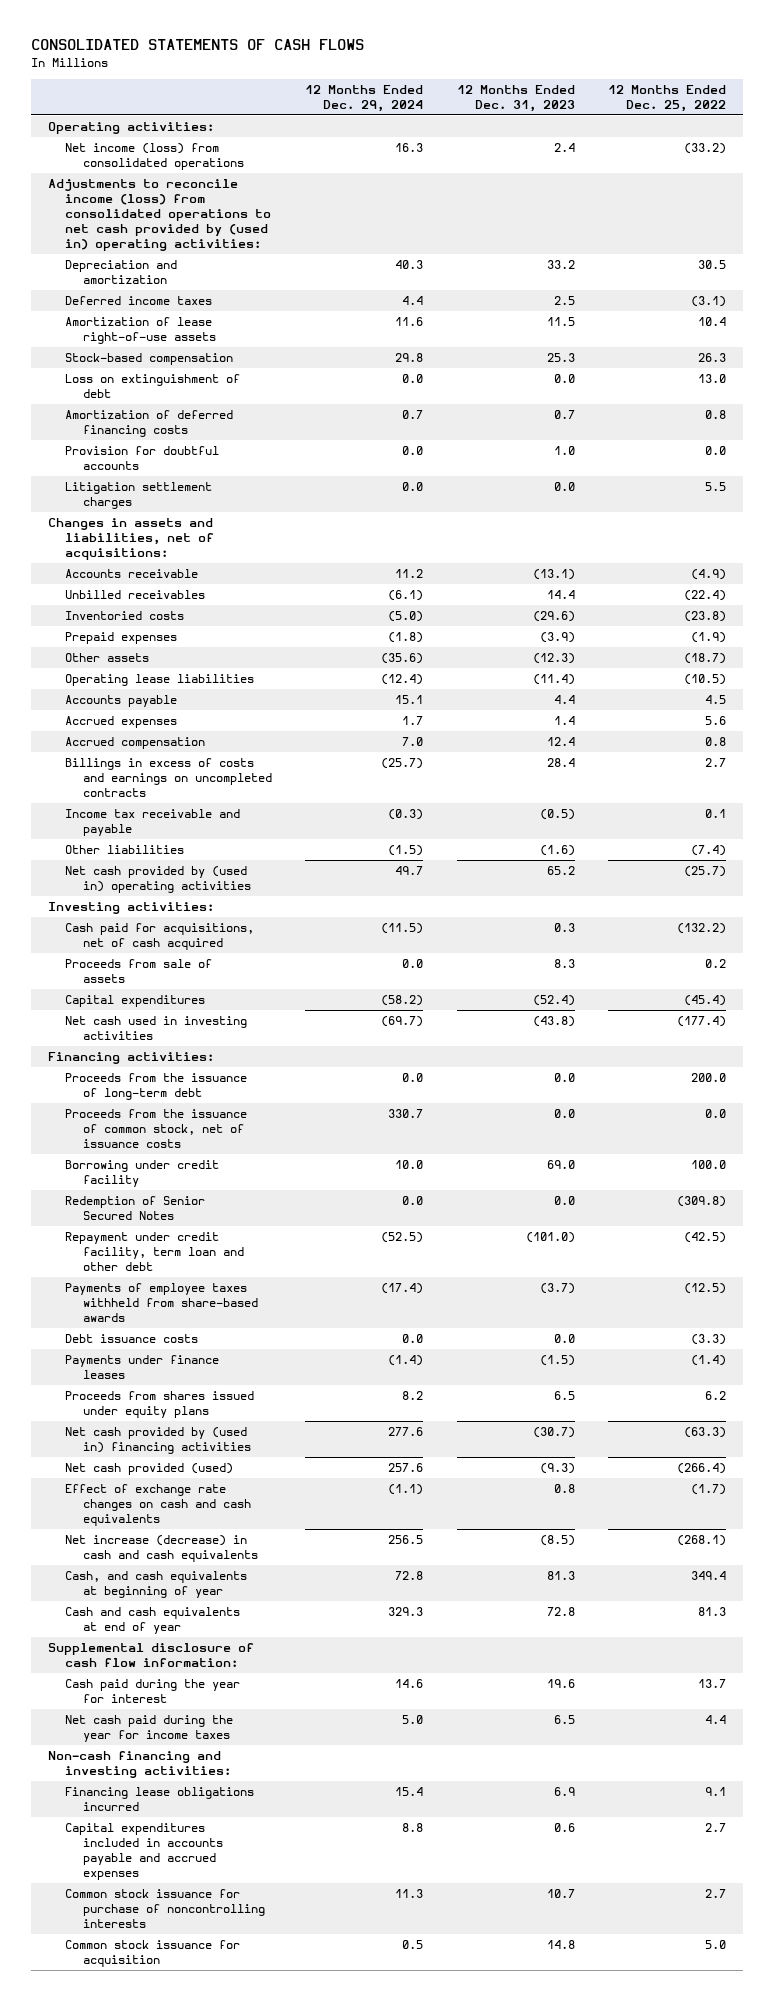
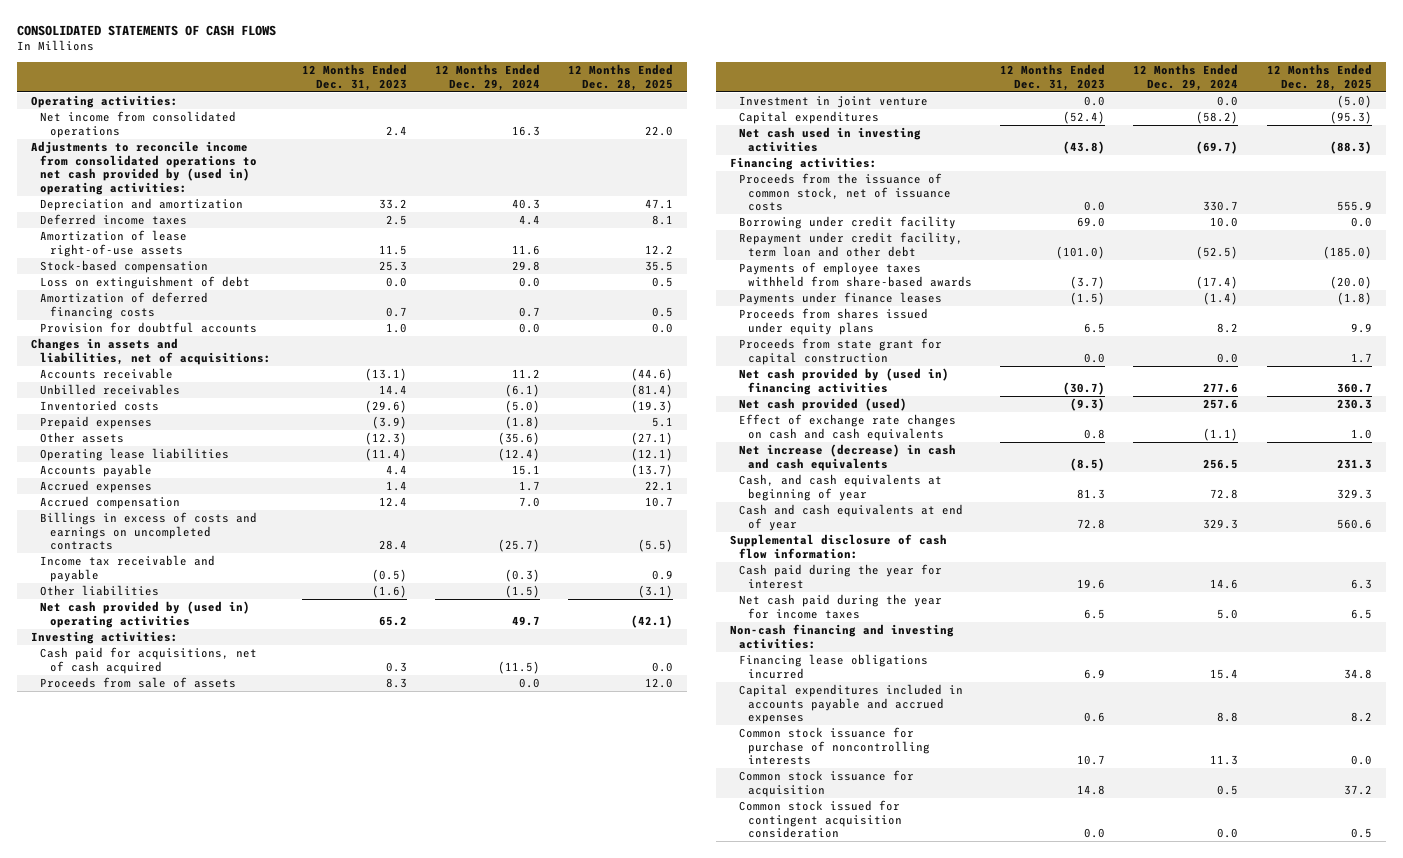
[608,85,727,113] 12 Months Ended Dec. 25, 2022 -> none
none -> [567,64,673,91] 12 Months Ended Dec. 28, 2025
[65,143,245,171] Net income (loss) from consolidated operations -> [40,111,237,138] Net income from consolidated operations
[47,179,272,251] Adjustments to reconcile income (loss) from consolidated operations to net cash provided by (used in) operating activities: -> [31,141,258,195] Adjustments to reconcile income from consolidated operations to net cash provided by (used in) operating activities:
[65,482,213,510] Litigation settlement charges -> none
none -> [739,96,929,109] Investment in joint venture
[65,1073,248,1101] Proceeds from the issuance of long-term debt -> none
[65,1196,206,1221] Redemption of Senior Secured Notes -> none
[65,1334,199,1344] Debt issuance costs -> none
none -> [739,338,943,365] Proceeds from state grant for capital construction
none -> [739,800,903,839] Common stock issued for contingent acquisition consideration

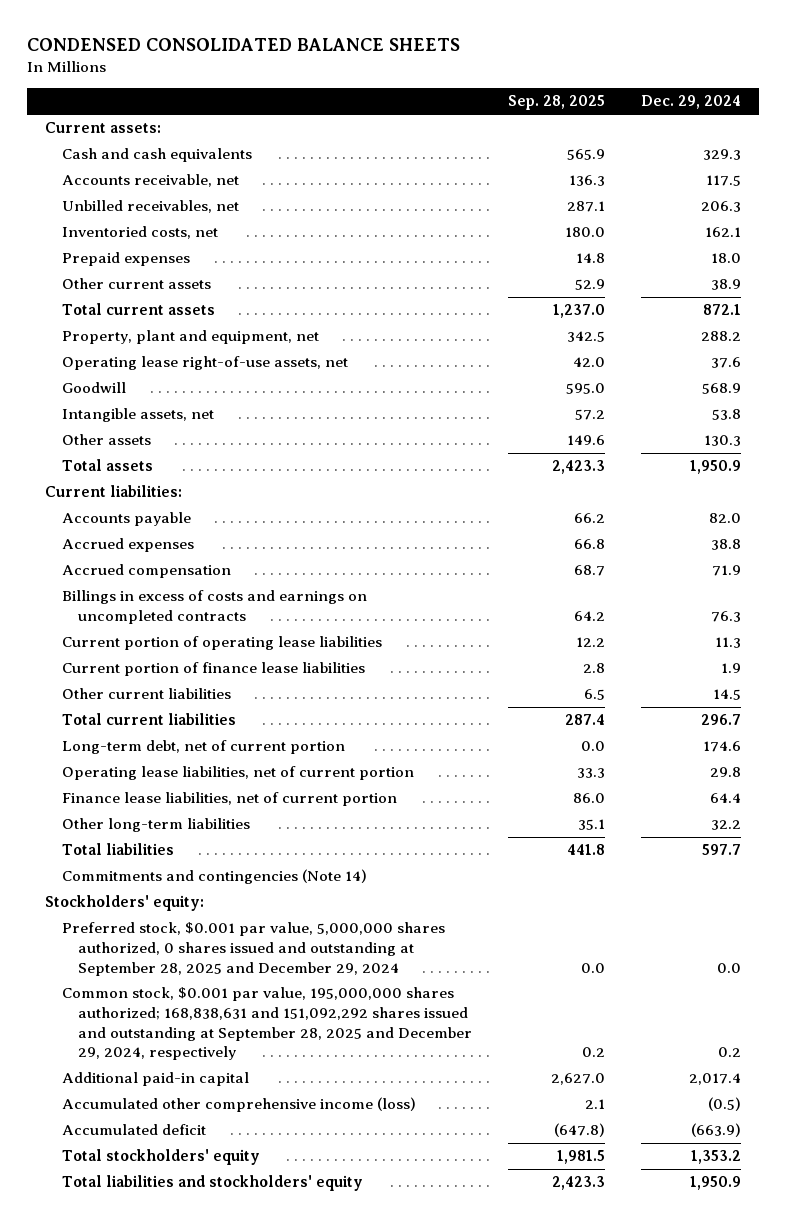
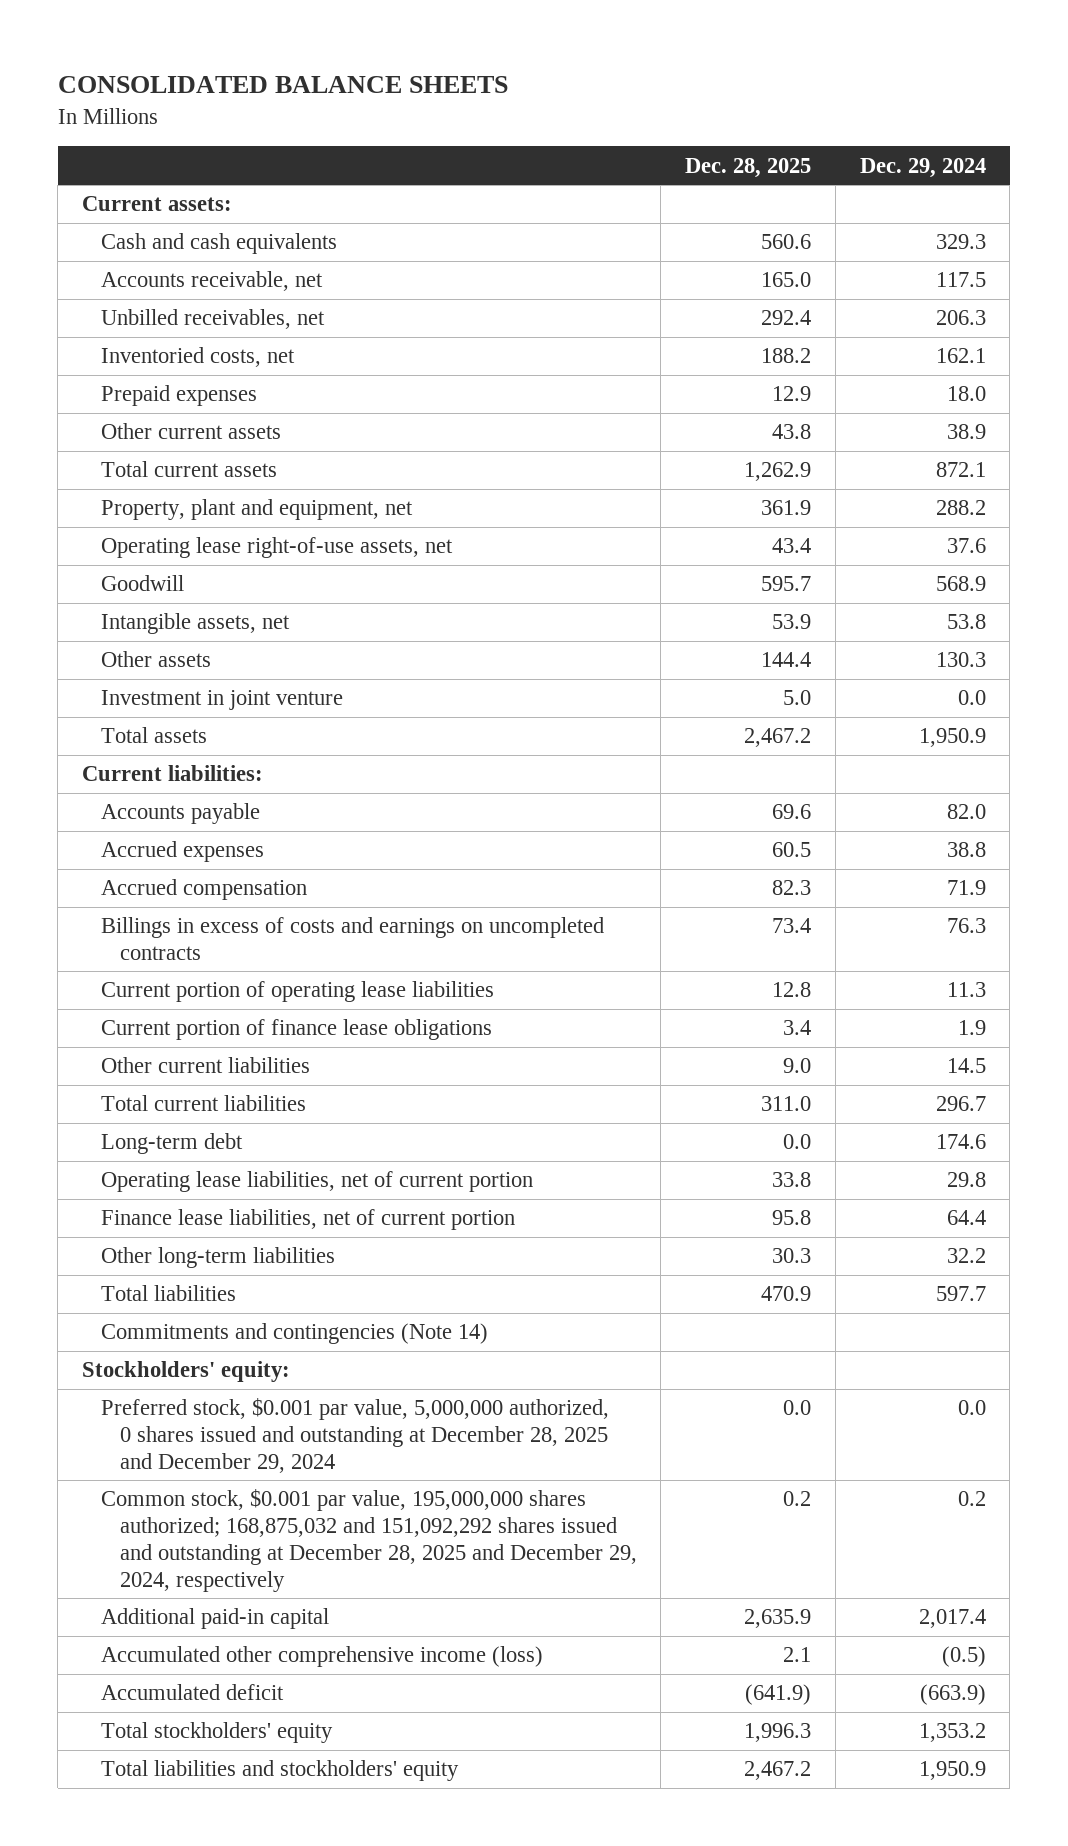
[27,38,461,52] CONDENSED CONSOLIDATED BALANCE SHEETS -> [57,76,508,94] CONSOLIDATED BALANCE SHEETS
[507,95,605,111] Sep. 28, 2025 -> none
none -> [685,157,812,178] Dec. 28, 2025
none -> [100,690,343,711] Investment in joint venture
[61,662,365,677] Current portion of finance lease liabilities -> [100,1019,492,1041] Current portion of finance lease obligations
[61,740,345,755] Long-term debt, net of current portion -> [100,1133,243,1155] Long-term debt
[61,922,445,976] Preferred stock, $0.001 par value, 5,000,000 shares authorized, 0 shares issued and outstanding at September 28, 2025 and December 29, 2024 -> [100,1398,609,1473] Preferred stock, $0.001 par value, 5,000,000 authorized, 0 shares issued and outstanding at December 28, 2025 and December 29, 2024
[61,987,472,1061] Common stock, $0.001 par value, 195,000,000 shares authorized; 168,838,631 and 151,092,292 shares issued and outstanding at September 28, 2025 and December 29, 2024, respectively -> [100,1489,637,1592] Common stock, $0.001 par value, 195,000,000 shares authorized; 168,875,032 and 151,092,292 shares issued and outstanding at December 28, 2025 and December 29, 2024, respectively

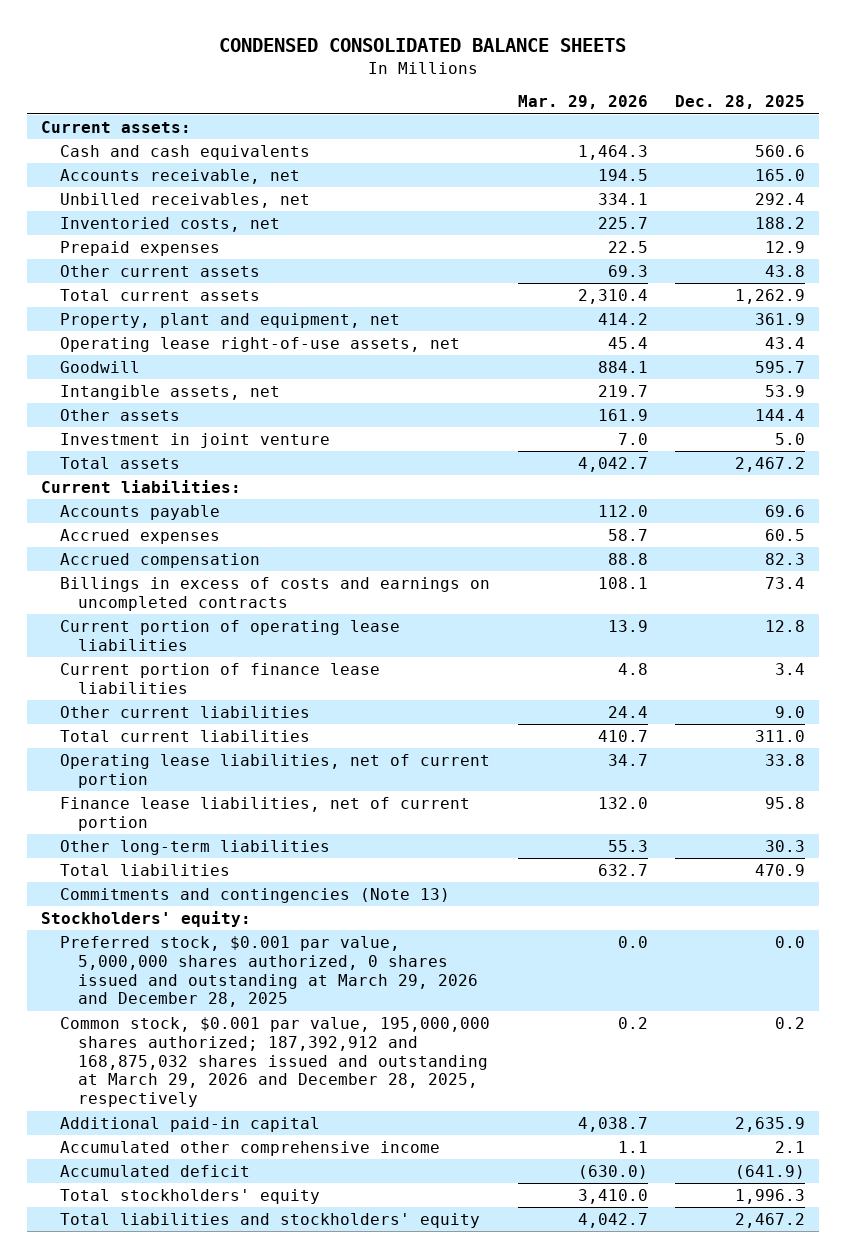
[57,76,508,94] CONSOLIDATED BALANCE SHEETS -> [219,38,627,53] CONDENSED CONSOLIDATED BALANCE SHEETS
[859,157,986,178] Dec. 29, 2024 -> none
none -> [517,95,648,110] Mar. 29, 2026
[100,1019,492,1041] Current portion of finance lease obligations -> [59,662,380,694] Current portion of finance lease liabilities
[100,1133,243,1155] Long-term debt -> none
[100,1323,488,1345] Commitments and contingencies (Note 14) -> [59,887,450,903] Commitments and contingencies (Note 13)
[100,1398,609,1473] Preferred stock, $0.001 par value, 5,000,000 authorized, 0 shares issued and outstanding at December 28, 2025 and December 29, 2024 -> [59,935,479,1008] Preferred stock, $0.001 par value, 5,000,000 shares authorized, 0 shares issued and outstanding at March 29, 2026 and December 28, 2025
[100,1489,637,1592] Common stock, $0.001 par value, 195,000,000 shares authorized; 168,875,032 and 151,092,292 shares issued and outstanding at December 28, 2025 and December 29, 2024, respectively -> [59,1016,490,1108] Common stock, $0.001 par value, 195,000,000 shares authorized; 187,392,912 and 168,875,032 shares issued and outstanding at March 29, 2026 and December 28, 2025, respectively
[100,1646,543,1668] Accumulated other comprehensive income (loss) -> [59,1140,440,1156] Accumulated other comprehensive income

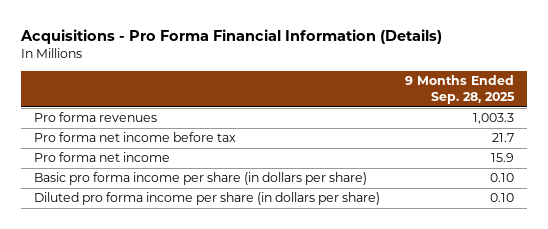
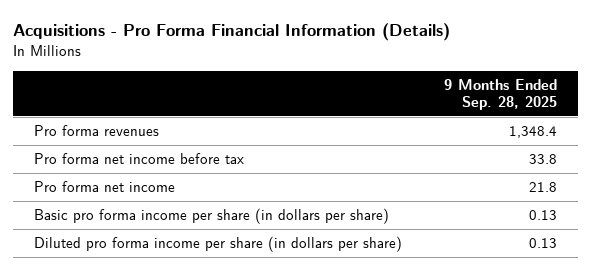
[473,113,515,125] 1,003.3 -> [508,126,557,139] 1,348.4
[492,133,515,143] 21.7 -> [528,154,557,165] 33.8
[491,153,515,163] 15.9 -> [528,182,557,193] 21.8
[490,173,515,183] 0.10 -> [528,210,557,221] 0.13
[490,193,515,203] 0.10 -> [528,238,557,249] 0.13

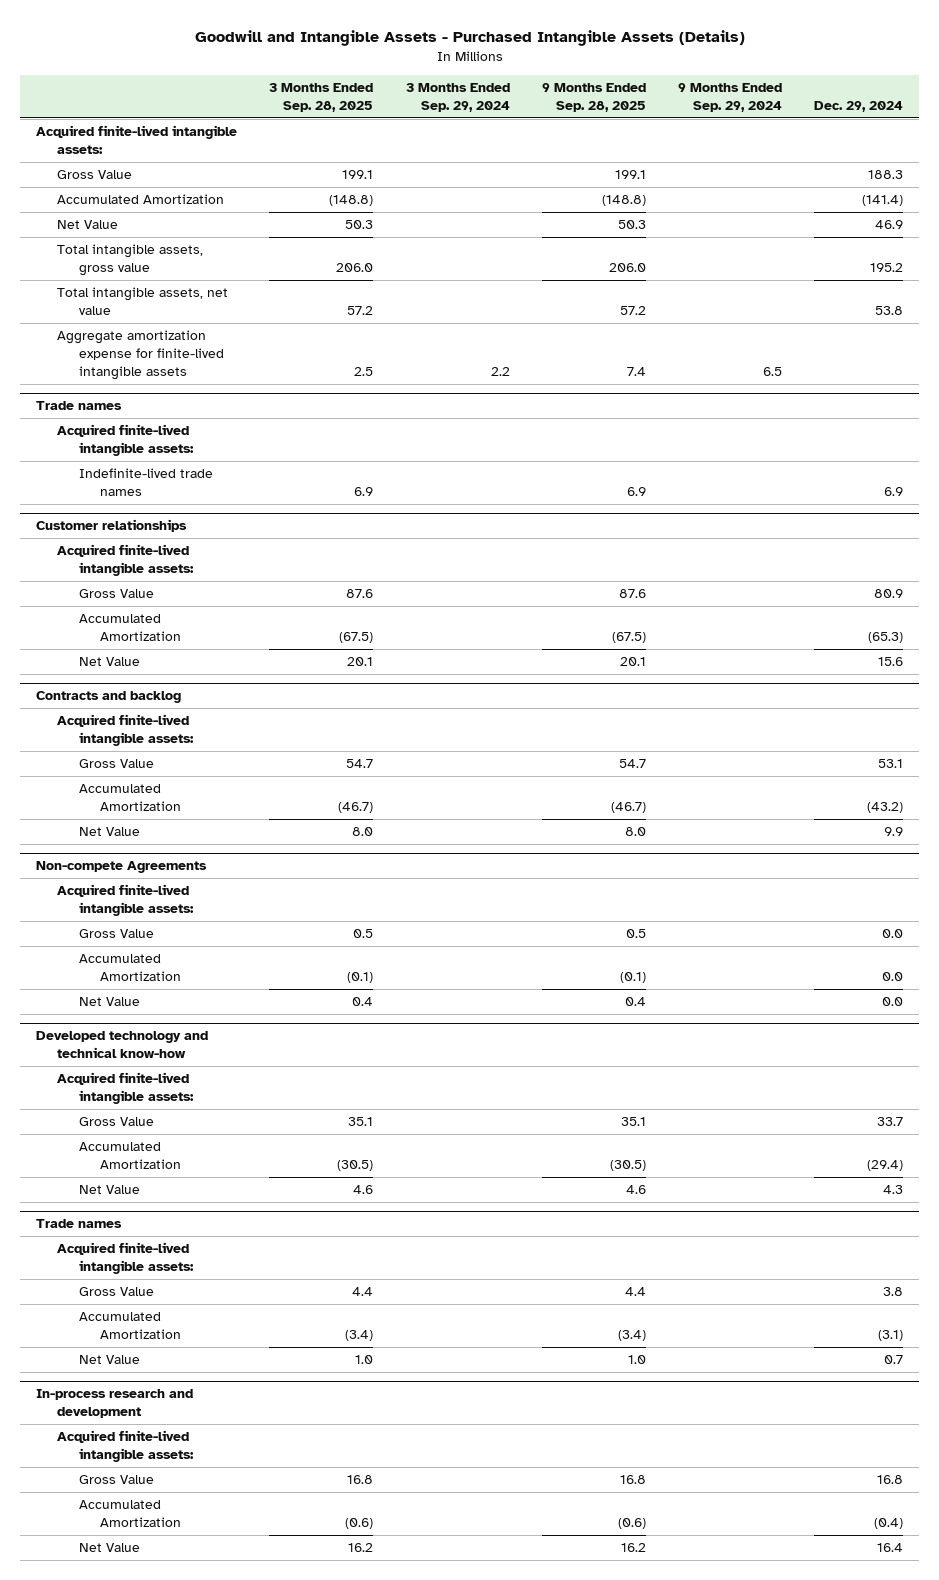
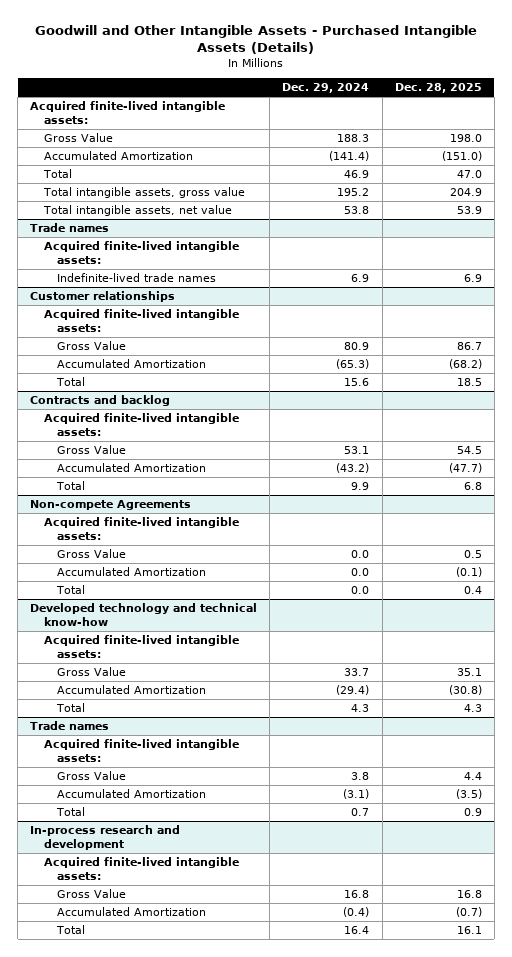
[194,29,745,46] Goodwill and Intangible Assets - Purchased Intangible Assets (Details) -> [34,25,477,55] Goodwill and Other Intangible Assets - Purchased Intangible Assets (Details)
[269,83,374,113] 3 Months Ended Sep. 28, 2025 -> none
[405,83,510,113] 3 Months Ended Sep. 29, 2024 -> none
[541,83,646,113] 9 Months Ended Sep. 28, 2025 -> none
[678,83,783,113] 9 Months Ended Sep. 29, 2024 -> none
none -> [394,83,482,94] Dec. 28, 2025
[57,220,119,230] Net Value -> [42,168,72,178] Total
[57,330,224,381] Aggregate amortization expense for finite-lived intangible assets -> none
[78,657,140,667] Net Value -> [55,376,85,386] Total
[78,827,140,837] Net Value -> [55,480,85,490] Total
[78,997,140,1007] Net Value -> [55,584,85,594] Total
[78,1185,140,1195] Net Value -> [55,702,85,712] Total
[78,1355,140,1365] Net Value -> [55,806,85,816] Total
[78,1543,140,1553] Net Value -> [55,924,85,934] Total

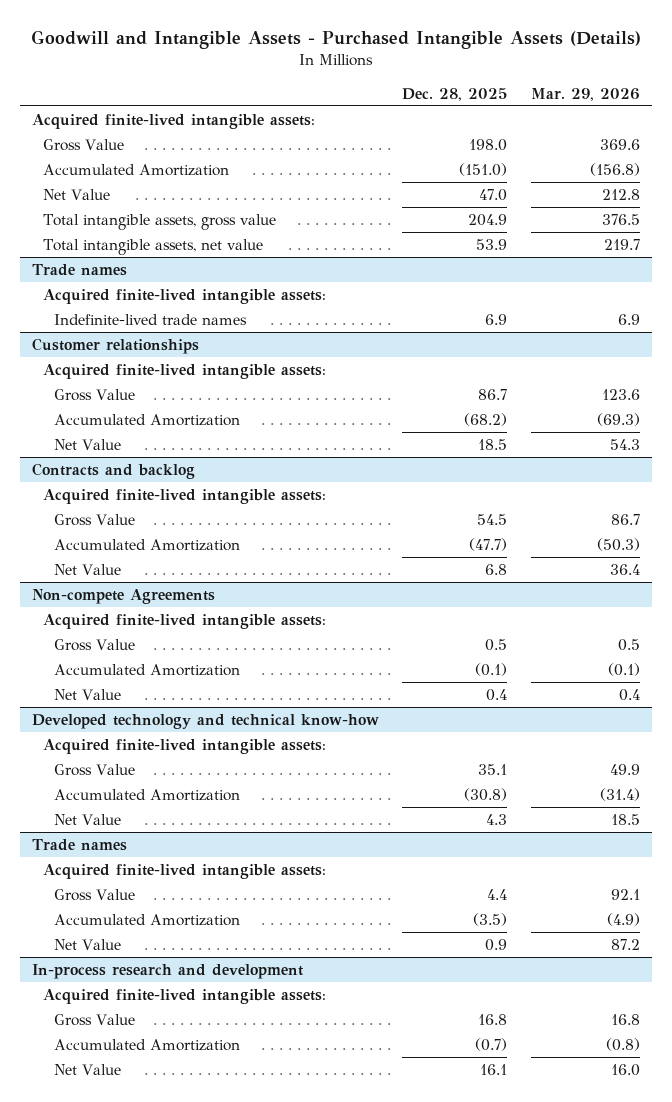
[34,25,477,55] Goodwill and Other Intangible Assets - Purchased Intangible Assets (Details) -> [30,30,641,50] Goodwill and Intangible Assets - Purchased Intangible Assets (Details)
[282,83,370,94] Dec. 29, 2024 -> none
none -> [530,87,640,101] Mar. 29, 2026
[42,168,72,178] Total -> [43,188,111,200] Net Value
[55,376,85,386] Total -> [54,438,122,450] Net Value
[55,480,85,490] Total -> [54,563,122,575] Net Value
[55,584,85,594] Total -> [54,688,122,700] Net Value
[55,702,85,712] Total -> [54,813,122,825] Net Value
[55,806,85,816] Total -> [54,938,122,950] Net Value
[55,924,85,934] Total -> [54,1063,122,1075] Net Value

